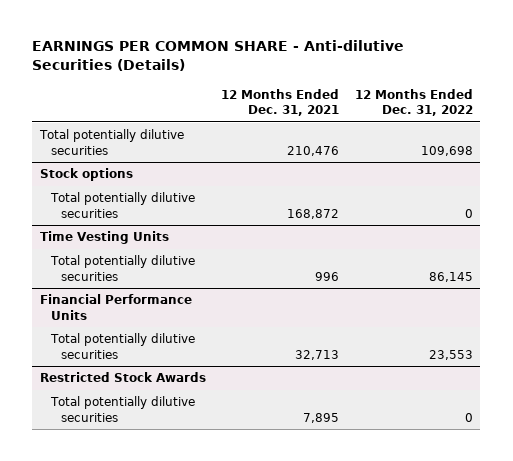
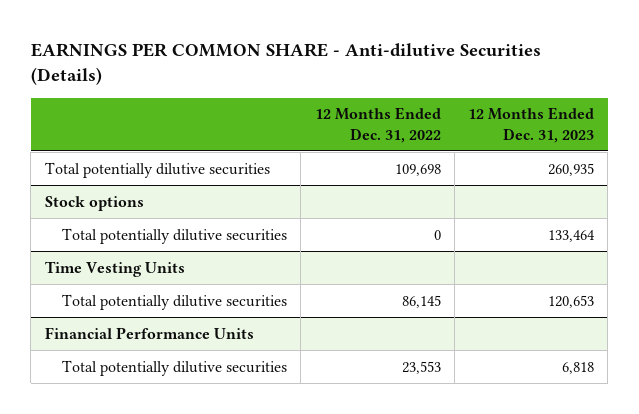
[221,88,340,117] 12 Months Ended Dec. 31, 2021 -> none
none -> [468,107,595,143] 12 Months Ended Dec. 31, 2023
[40,372,207,383] Restricted Stock Awards -> none
[49,396,195,422] Total potentially dilutive securities -> none

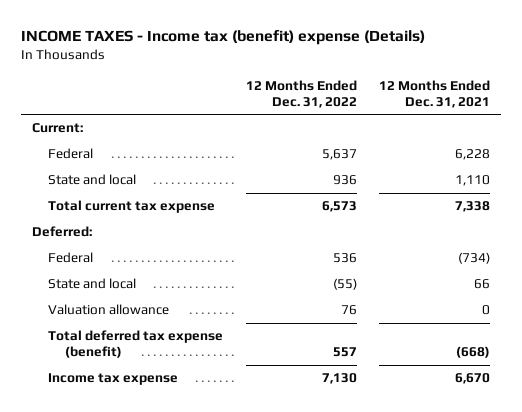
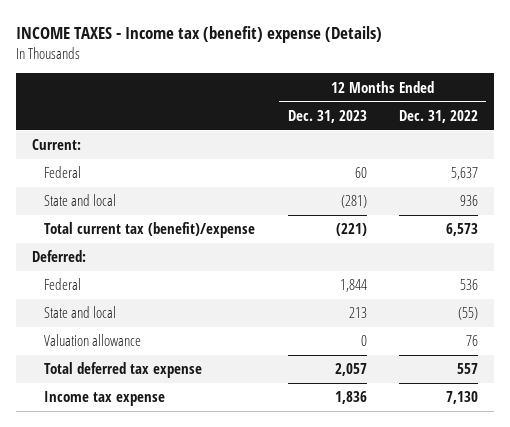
[378,79,490,108] 12 Months Ended Dec. 31, 2021 -> none
none -> [287,109,367,123] Dec. 31, 2023
[48,200,216,214] Total current tax expense -> [44,222,256,239] Total current tax (benefit)/expense
[48,330,224,359] Total deferred tax expense (benefit) -> [44,362,203,379] Total deferred tax expense

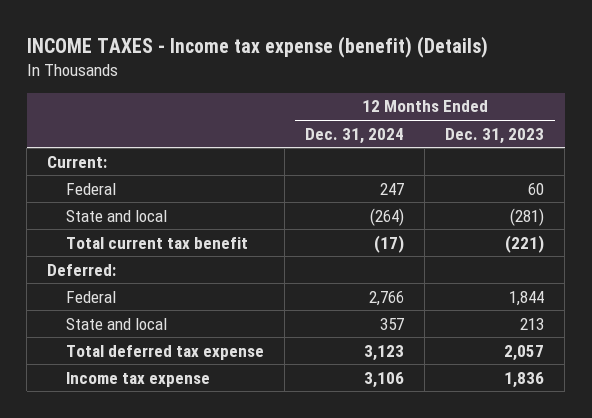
[15,25,382,43] INCOME TAXES - Income tax (benefit) expense (Details) -> [26,36,488,59] INCOME TAXES - Income tax expense (benefit) (Details)
[398,109,478,123] Dec. 31, 2022 -> none
none -> [305,127,405,144] Dec. 31, 2024
[44,222,256,239] Total current tax (benefit)/expense -> [66,236,249,249] Total current tax benefit
[44,334,142,347] Valuation allowance -> none

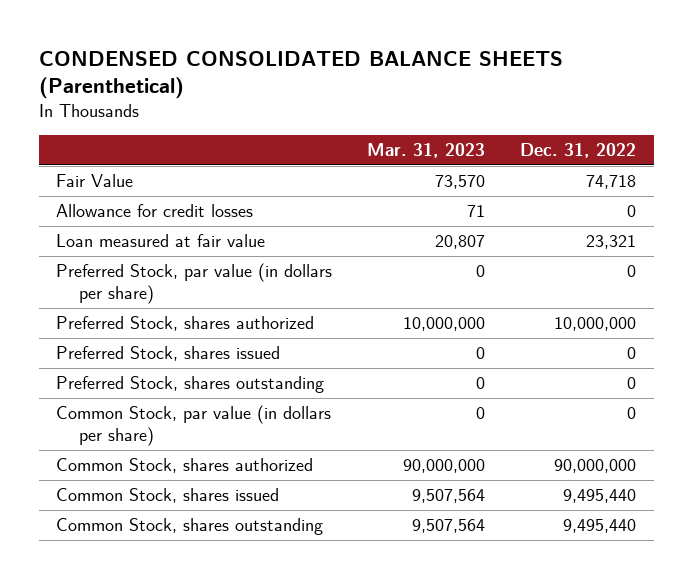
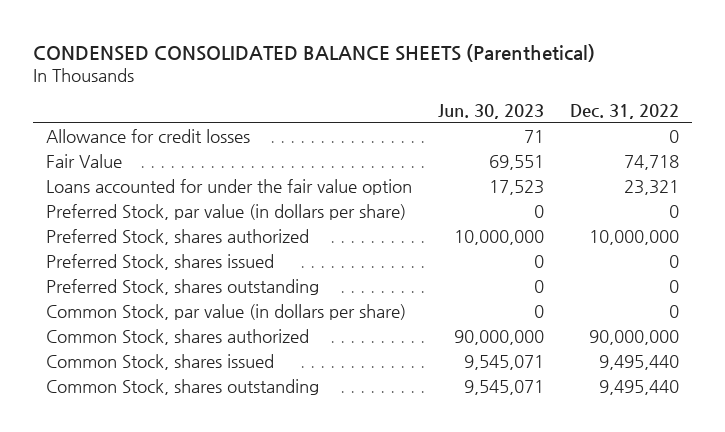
[367,143,486,159] Mar. 31, 2023 -> none
none -> [437,103,544,119] Jun. 30, 2023
[56,174,134,188] Fair Value -> [46,154,123,169] Fair Value
[56,234,266,248] Loan measured at fair value -> [46,179,413,196] Loans accounted for under the fair value option

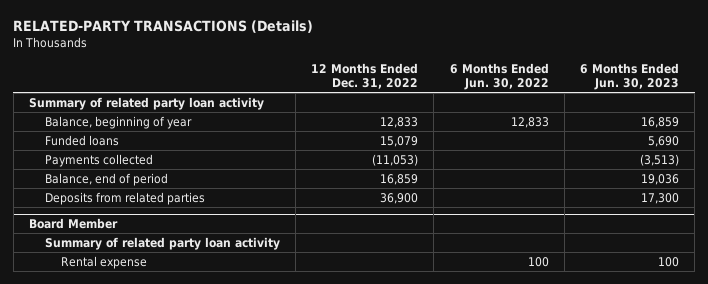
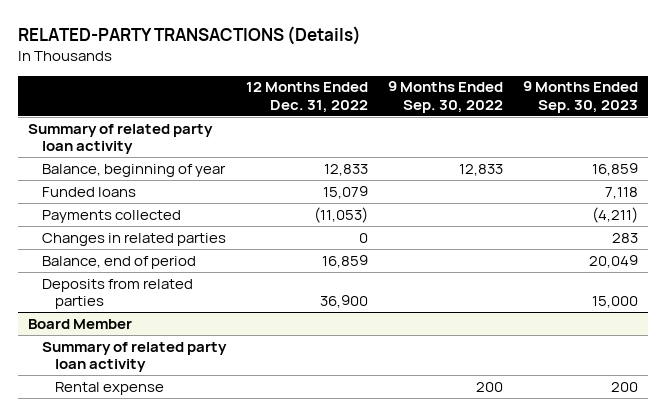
[449,62,549,91] 6 Months Ended Jun. 30, 2022 -> none
[580,62,680,91] 6 Months Ended Jun. 30, 2023 -> none
none -> [387,81,503,114] 9 Months Ended Sep. 30, 2022
none -> [523,81,639,114] 9 Months Ended Sep. 30, 2023
none -> [41,232,226,246] Changes in related parties

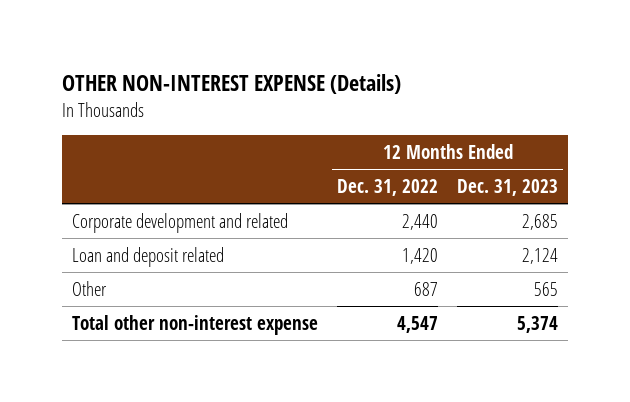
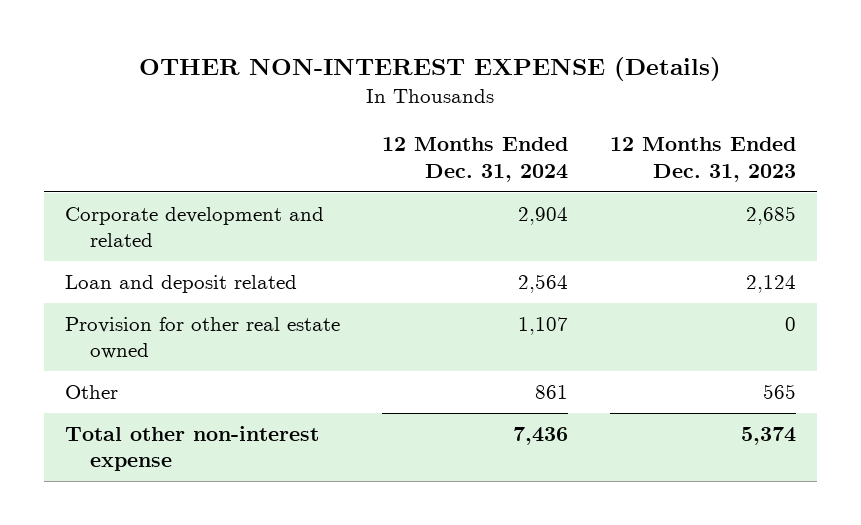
[336,179,438,197] Dec. 31, 2022 -> none
none -> [381,137,568,182] 12 Months Ended Dec. 31, 2024
none -> [64,317,340,360] Provision for other real estate owned

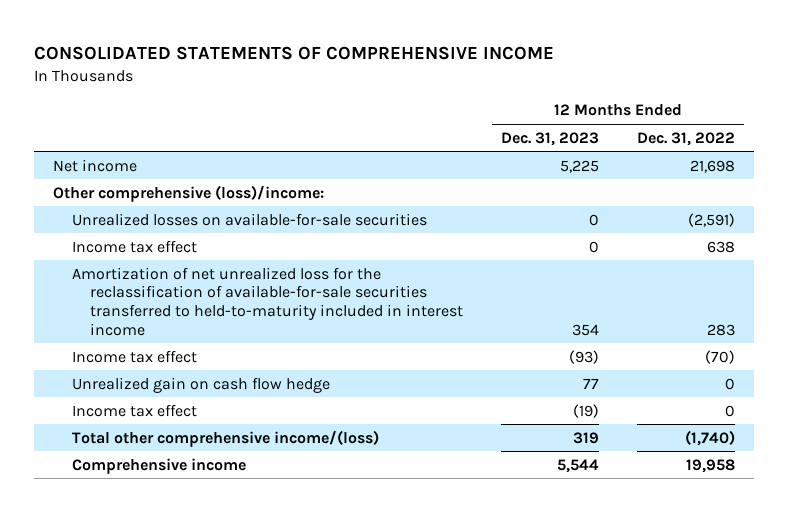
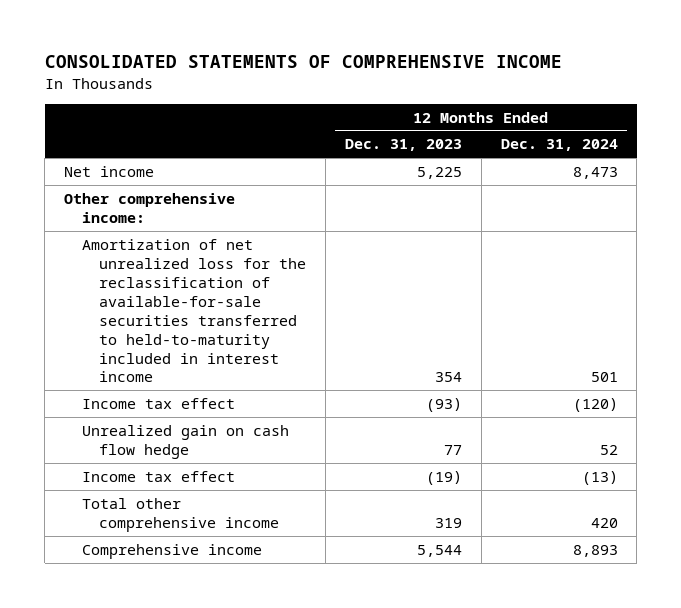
[636,131,735,146] Dec. 31, 2022 -> none
none -> [500,139,618,152] Dec. 31, 2024
[71,212,427,226] Unrealized losses on available-for-sale securities -> none
[71,239,197,253] Income tax effect -> none
[53,184,325,202] Other comprehensive (loss)/income: -> [63,192,235,223] Other comprehensive income:
[71,429,379,447] Total other comprehensive income/(loss) -> [81,497,280,532] Total other comprehensive income

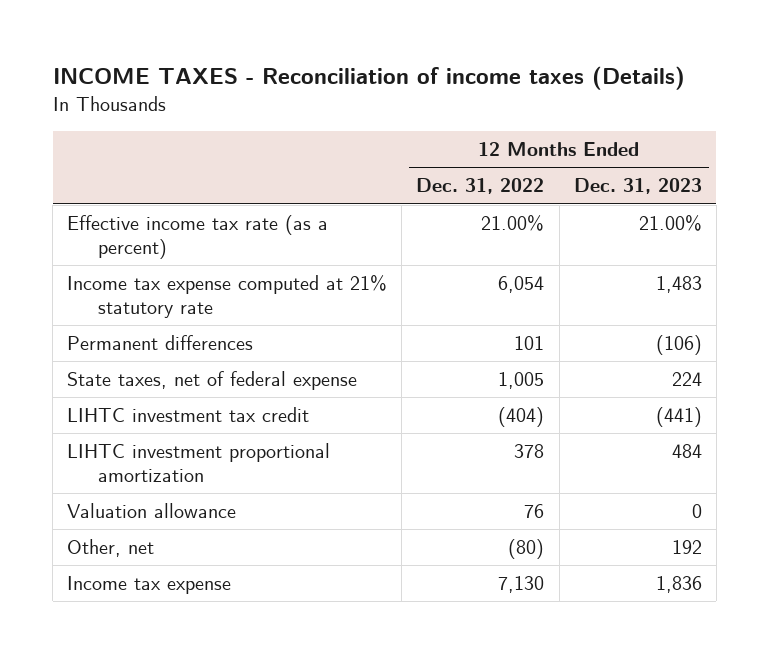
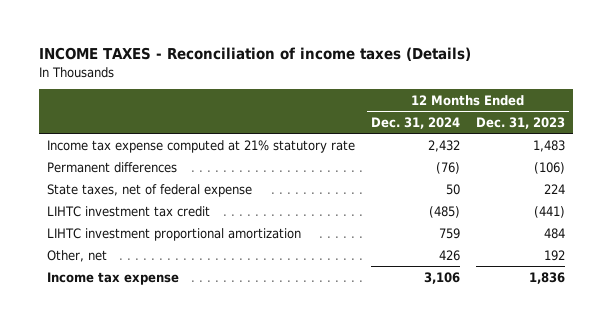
[416,178,545,195] Dec. 31, 2022 -> none
none -> [371,117,461,130] Dec. 31, 2024
[67,215,329,260] Effective income tax rate (as a percent) -> none
[67,503,237,519] Valuation allowance -> none

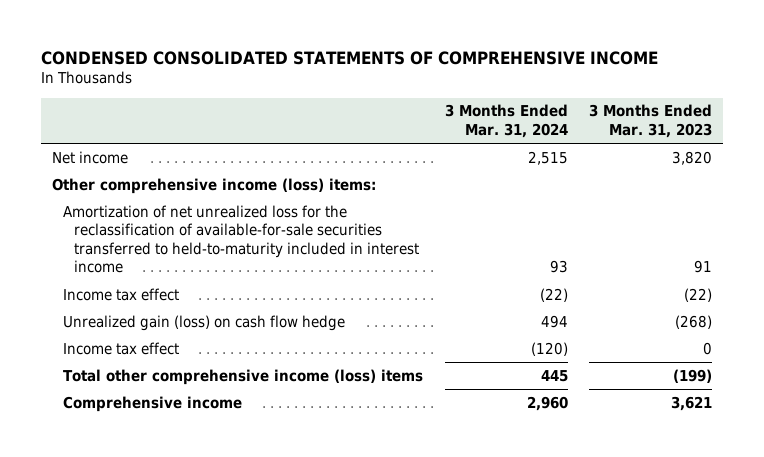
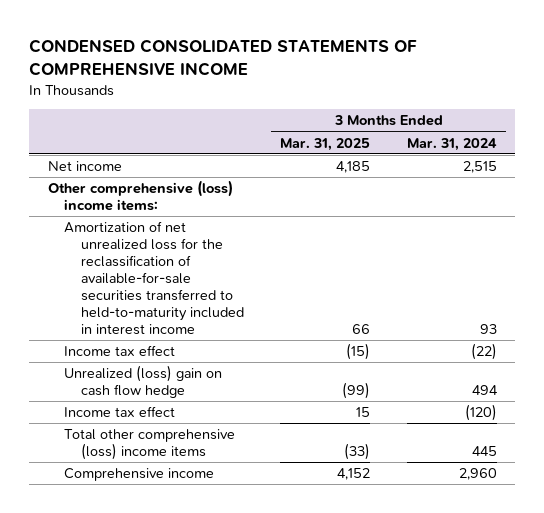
[589,104,713,138] 3 Months Ended Mar. 31, 2023 -> none
none -> [280,137,371,151] Mar. 31, 2025
[51,177,376,194] Other comprehensive income (loss) items: -> [47,180,233,212] Other comprehensive (loss) income items:
[62,314,345,331] Unrealized gain (loss) on cash flow hedge -> [64,365,223,399] Unrealized (loss) gain on cash flow hedge
[62,368,423,385] Total other comprehensive income (loss) items -> [64,429,236,461] Total other comprehensive (loss) income items

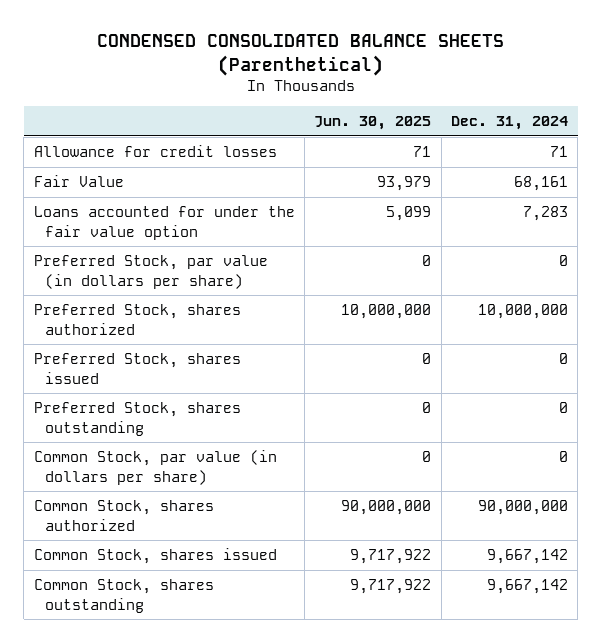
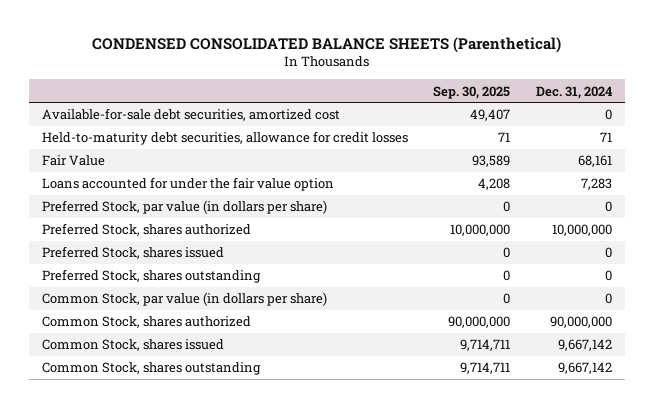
[314,116,432,131] Jun. 30, 2025 -> none
none -> [433,85,511,99] Sep. 30, 2025
[33,145,277,158] Allowance for credit losses -> none
none -> [41,108,340,122] Available-for-sale debt securities, amortized cost
none -> [41,131,408,146] Held-to-maturity debt securities, allowance for credit losses

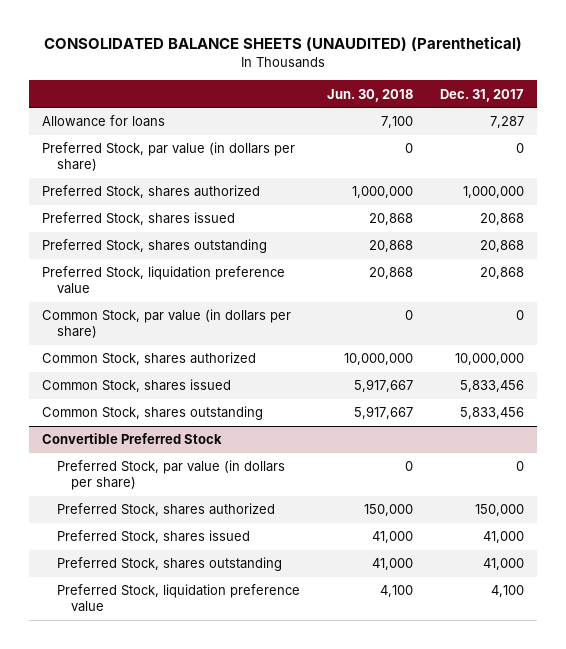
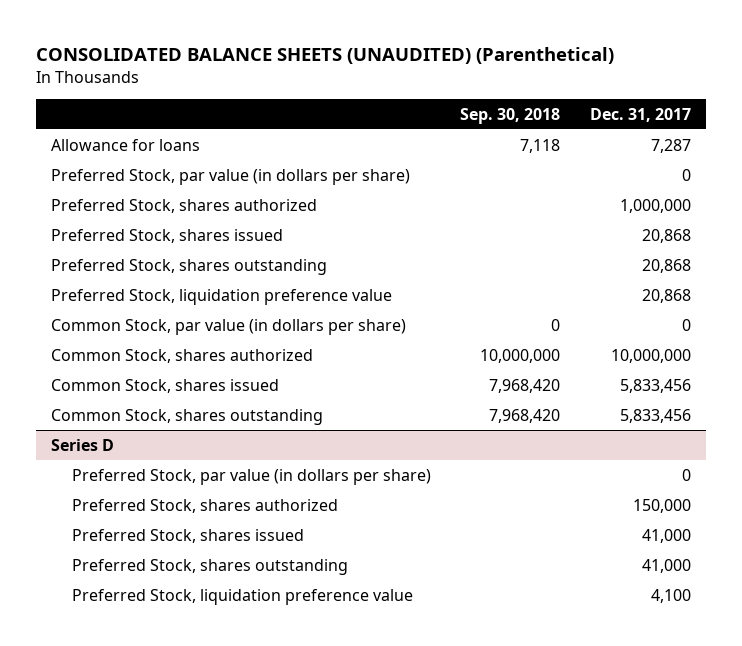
[326,88,413,102] Jun. 30, 2018 -> none
none -> [460,107,561,124] Sep. 30, 2018
[42,433,223,445] Convertible Preferred Stock -> [50,438,114,451] Series D

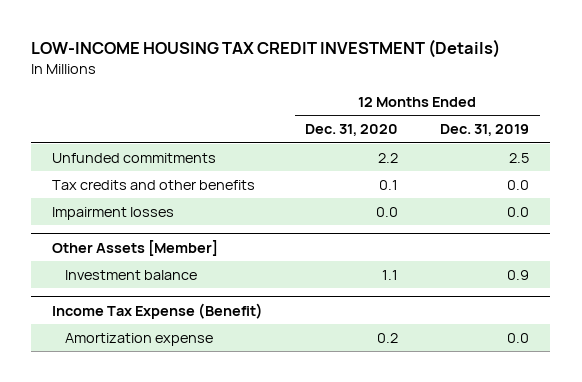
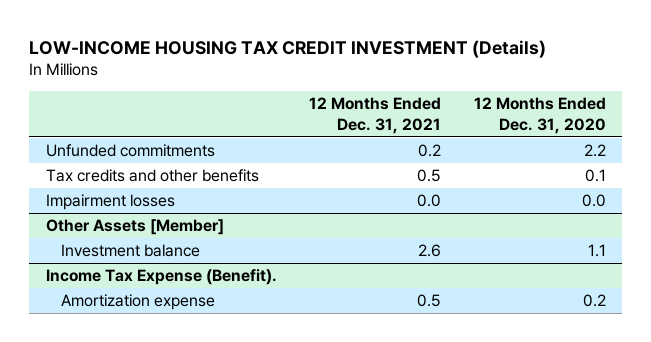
[440,124,530,137] Dec. 31, 2019 -> none
none -> [309,97,442,134] 12 Months Ended Dec. 31, 2021
[52,302,264,319] Income Tax Expense (Benefit) -> [45,269,277,286] Income Tax Expense (Benefit).

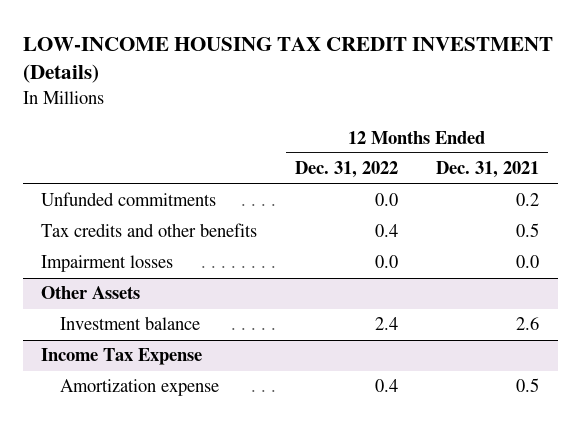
[473,97,606,134] 12 Months Ended Dec. 31, 2020 -> none
none -> [295,161,399,179] Dec. 31, 2022
[45,219,224,236] Other Assets [Member] -> [41,286,141,300] Other Assets
[45,269,277,286] Income Tax Expense (Benefit). -> [41,348,203,366] Income Tax Expense

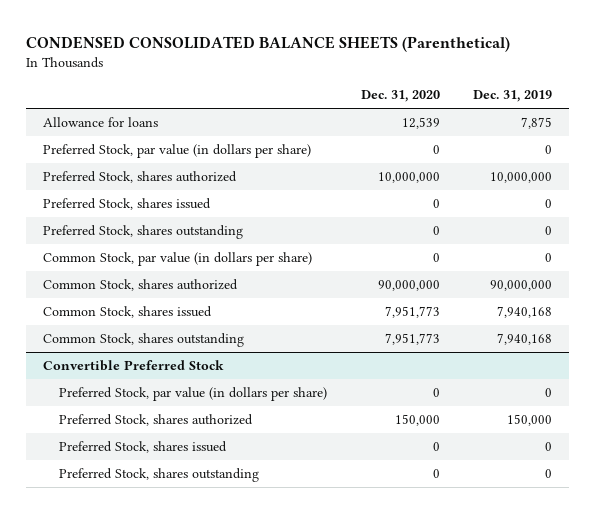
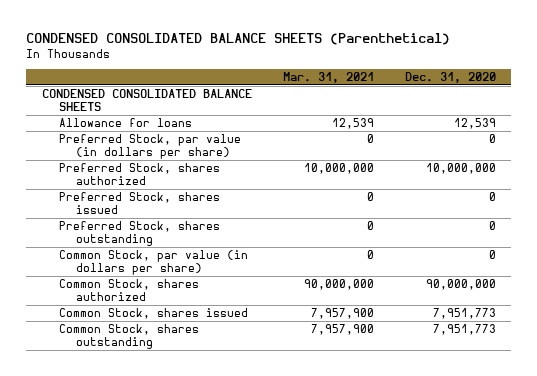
[473,90,553,103] Dec. 31, 2019 -> none
none -> [282,71,374,83] Mar. 31, 2021
none -> [41,89,252,112] CONDENSED CONSOLIDATED BALANCE SHEETS
[42,360,224,372] Convertible Preferred Stock -> none
[59,387,328,402] Preferred Stock, par value (in dollars per share) -> none
[59,414,254,427] Preferred Stock, shares authorized -> none
[59,441,228,454] Preferred Stock, shares issued -> none
[59,468,260,483] Preferred Stock, shares outstanding -> none

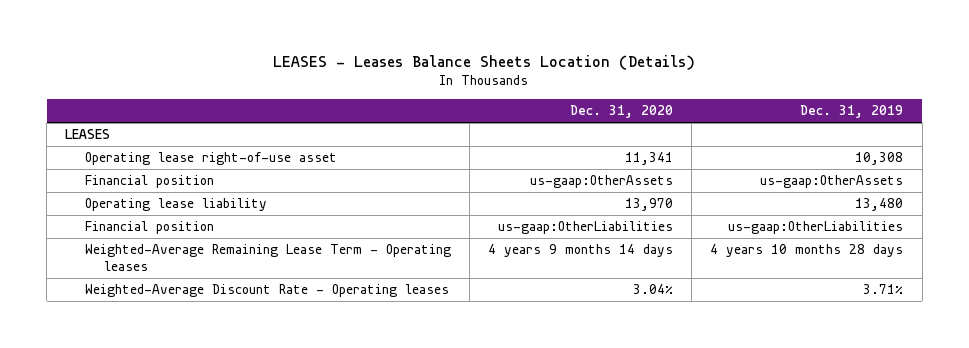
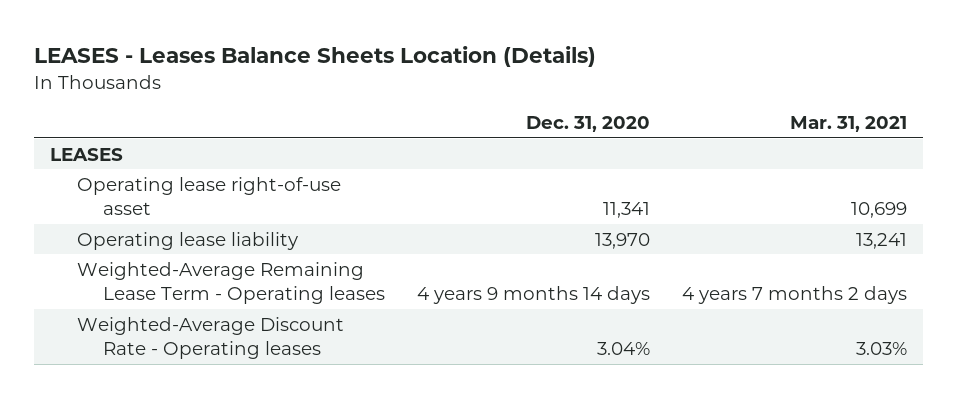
[800,105,904,119] Dec. 31, 2019 -> none
none -> [790,116,908,133] Mar. 31, 2021
[84,175,214,189] Financial position -> none
[84,221,214,235] Financial position -> none

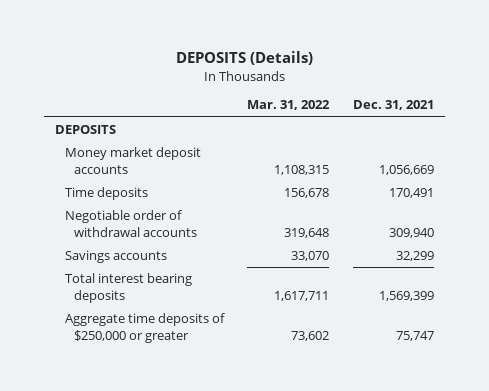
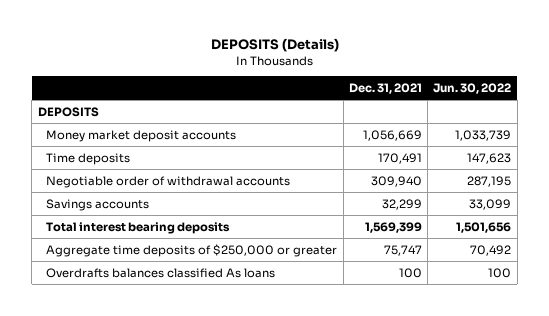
[247,100,331,111] Mar. 31, 2022 -> none
none -> [433,82,512,94] Jun. 30, 2022
none -> [46,267,276,278] Overdrafts balances classified As loans

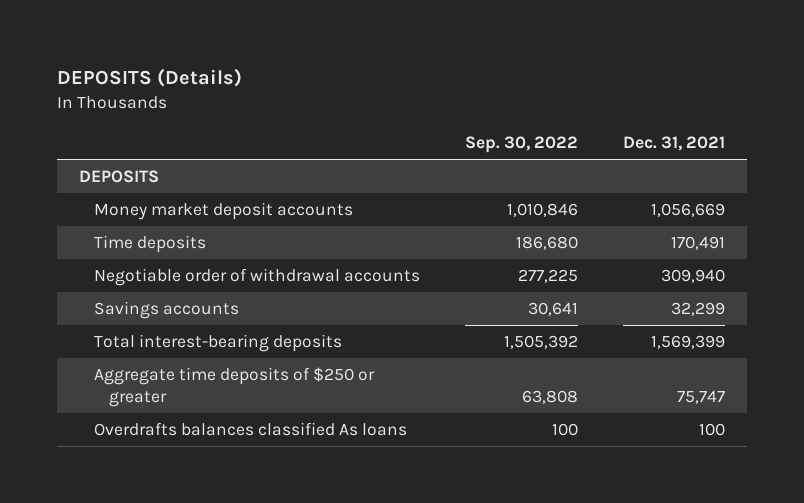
[433,82,512,94] Jun. 30, 2022 -> none
none -> [465,136,579,154] Sep. 30, 2022
[46,221,231,234] Total interest bearing deposits -> [94,334,343,353] Total interest-bearing deposits
[46,243,338,257] Aggregate time deposits of $250,000 or greater -> [94,367,376,407] Aggregate time deposits of $250 or greater

